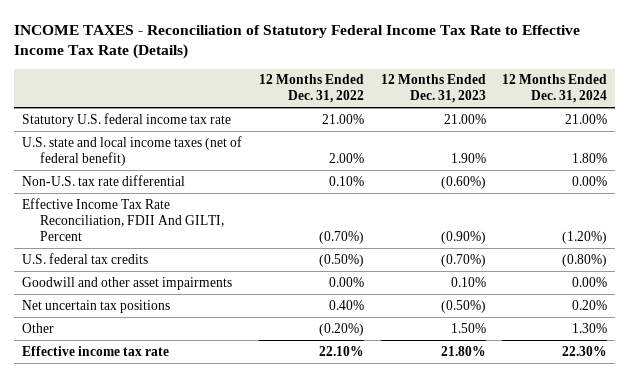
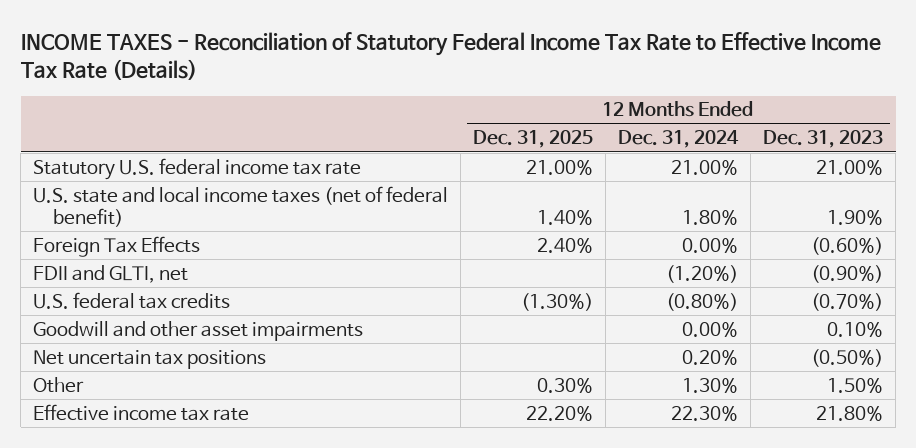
[258,74,364,104] 12 Months Ended Dec. 31, 2022 -> none
none -> [473,130,594,149] Dec. 31, 2025
[22,174,186,186] Non-U.S. tax rate differential -> [33,235,201,257] Foreign Tax Effects
[22,197,225,241] Effective Income Tax Rate Reconciliation, FDII And GILTI, Percent -> [33,264,189,283] FDII and GLTI, net

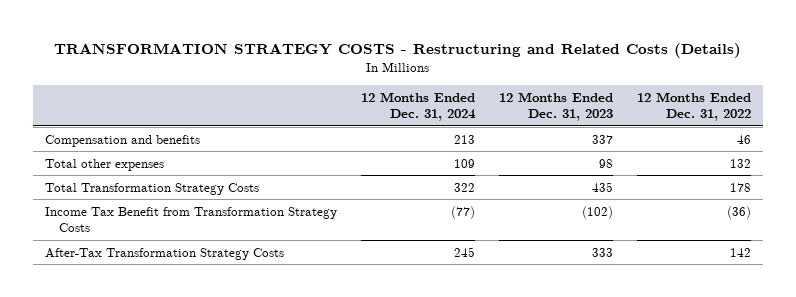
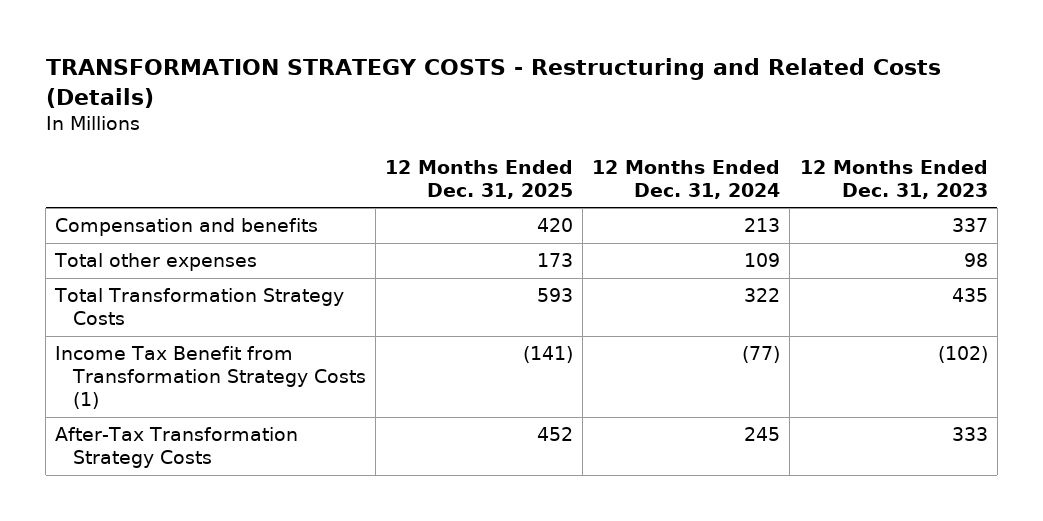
[636,91,751,121] 12 Months Ended Dec. 31, 2022 -> none
none -> [385,159,574,199] 12 Months Ended Dec. 31, 2025
[45,206,338,233] Income Tax Benefit from Transformation Strategy Costs -> [55,346,367,410] Income Tax Benefit from Transformation Strategy Costs (1)

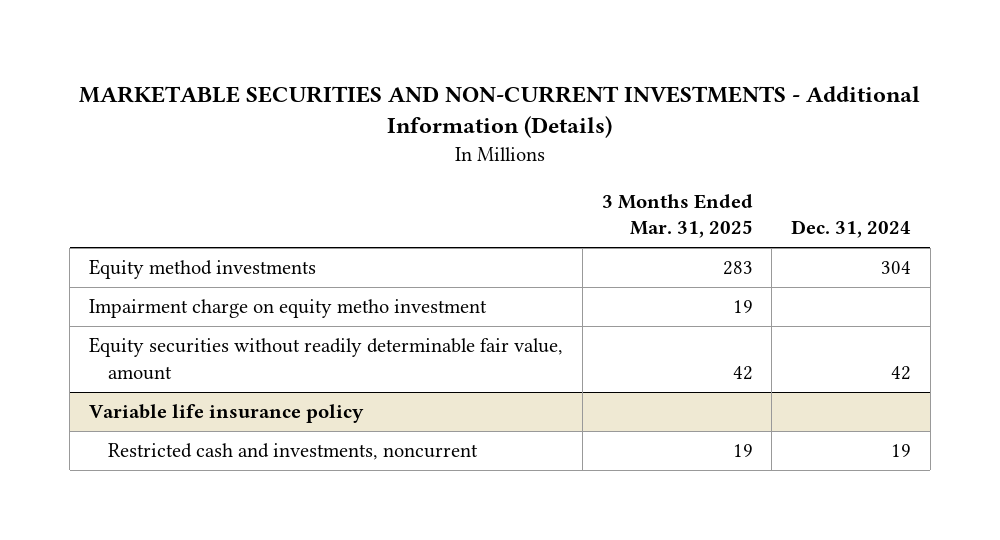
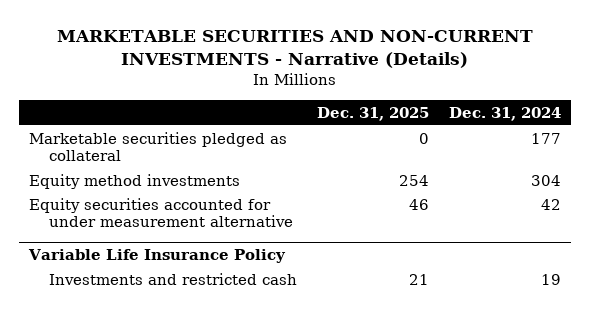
[79,85,921,139] MARKETABLE SECURITIES AND NON-CURRENT INVESTMENTS - Additional Information (Details) -> [56,29,533,69] MARKETABLE SECURITIES AND NON-CURRENT INVESTMENTS - Narrative (Details)
[601,194,753,239] 3 Months Ended Mar. 31, 2025 -> none
none -> [316,106,429,121] Dec. 31, 2025
none -> [28,131,287,162] Marketable securities pledged as collateral
[89,299,488,319] Impairment charge on equity metho investment -> none
[89,337,564,380] Equity securities without readily determinable fair value, amount -> [28,197,293,228] Equity securities accounted for under measurement alternative
[89,404,365,424] Variable life insurance policy -> [27,249,286,264] Variable Life Insurance Policy
[108,443,479,461] Restricted cash and investments, noncurrent -> [48,272,297,285] Investments and restricted cash

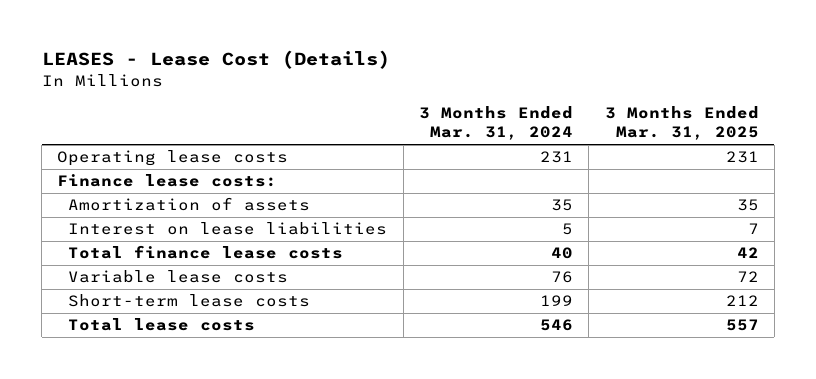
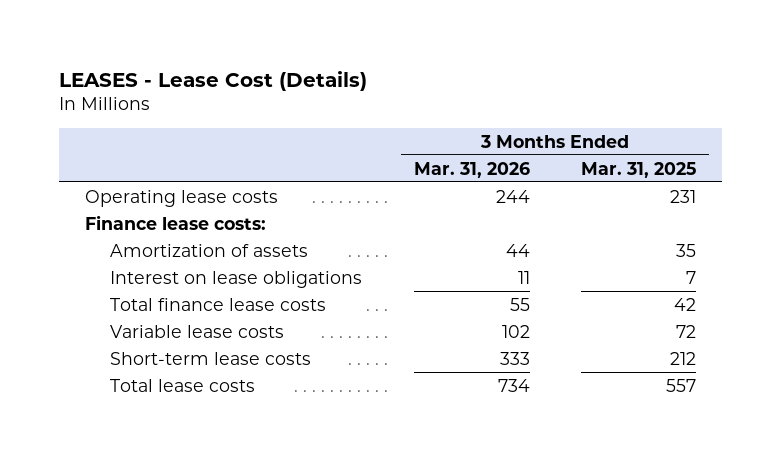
[419,106,574,141] 3 Months Ended Mar. 31, 2024 -> none
none -> [413,161,530,178] Mar. 31, 2026
[68,222,388,236] Interest on lease liabilities -> [110,270,363,288] Interest on lease obligations

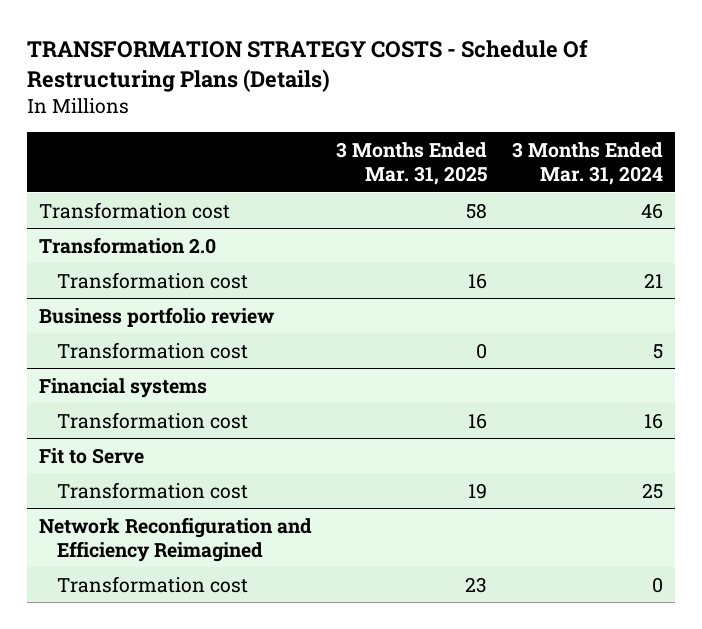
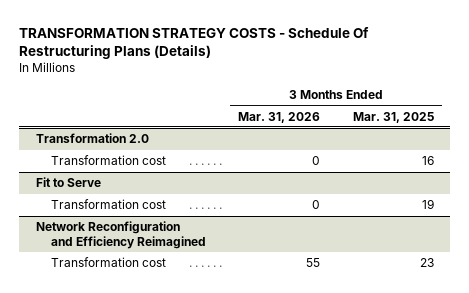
[511,141,663,185] 3 Months Ended Mar. 31, 2024 -> none
none -> [238,111,321,123] Mar. 31, 2026
[38,201,230,219] Transformation cost -> none
[38,306,275,327] Business portfolio review -> none
[56,341,248,359] Transformation cost -> none
[38,377,207,398] Financial systems -> none
[56,411,248,429] Transformation cost -> none

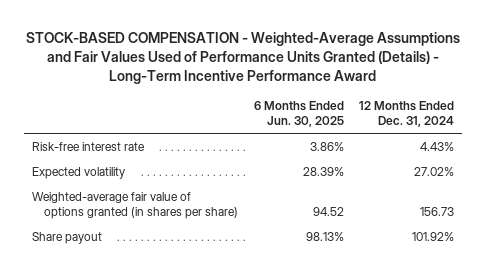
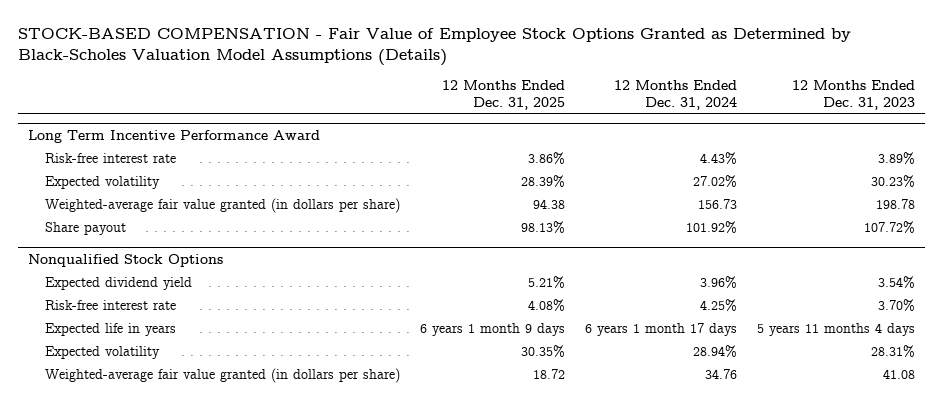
[25,32,460,84] STOCK-BASED COMPENSATION - Weighted-Average Assumptions and Fair Values Used of Performance Units Granted (Details) - Long-Term Incentive Performance Award -> [17,27,851,66] STOCK-BASED COMPENSATION - Fair Value of Employee Stock Options Granted as Determined by Black-Scholes Valuation Model Assumptions (Details)
[253,100,344,128] 6 Months Ended Jun. 30, 2025 -> none
none -> [442,79,566,111] 12 Months Ended Dec. 31, 2025
none -> [792,79,916,111] 12 Months Ended Dec. 31, 2023
none -> [27,129,320,143] Long Term Incentive Performance Award
[31,191,239,220] Weighted-average fair value of options granted (in shares per share) -> [44,198,400,214] Weighted-average fair value granted (in dollars per share)
none -> [27,253,223,267] Nonqualified Stock Options
none -> [44,277,192,291] Expected dividend yield
none -> [44,300,176,311] Risk-free interest rate
none -> [44,323,176,337] Expected life in years
none -> [44,346,160,360] Expected volatility
none -> [44,368,400,384] Weighted-average fair value granted (in dollars per share)

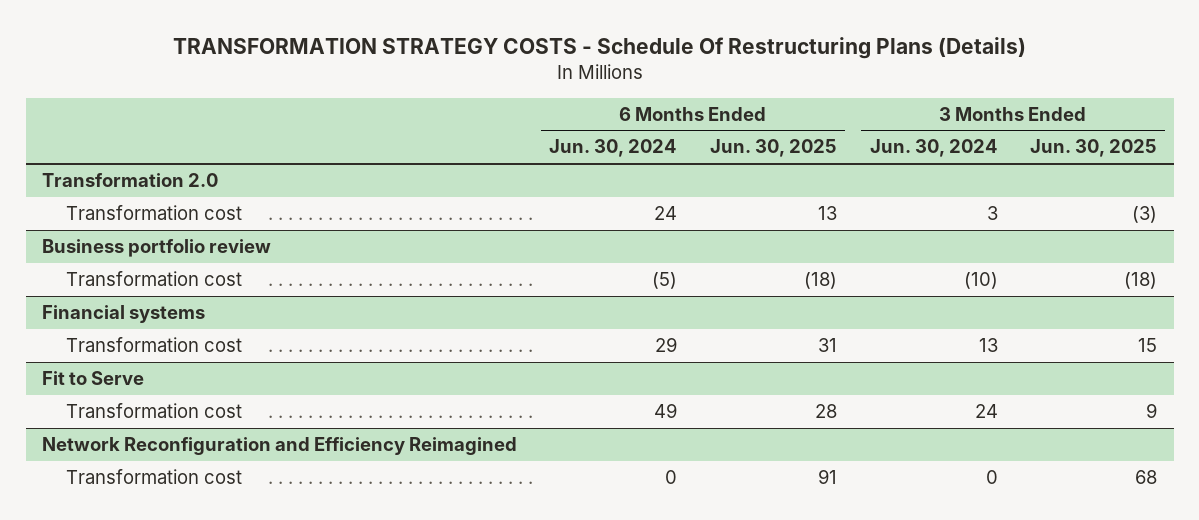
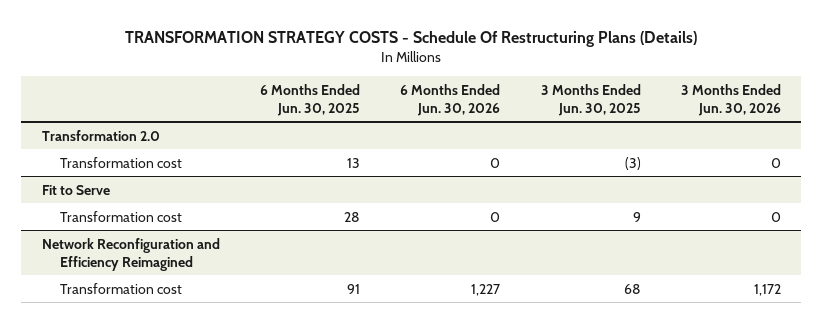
[549,139,678,158] Jun. 30, 2024 -> none
[869,139,998,158] Jun. 30, 2024 -> none
none -> [400,83,501,116] 6 Months Ended Jun. 30, 2026
none -> [681,83,782,116] 3 Months Ended Jun. 30, 2026
[41,239,271,258] Business portfolio review -> none
[65,271,242,287] Transformation cost -> none
[41,305,205,324] Financial systems -> none
[65,337,242,353] Transformation cost -> none

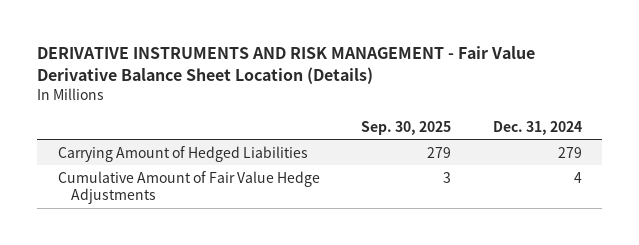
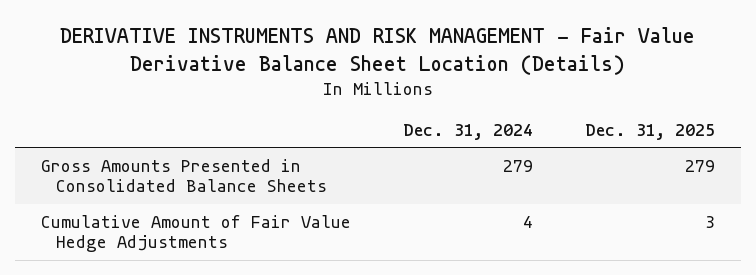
[361,120,452,135] Sep. 30, 2025 -> none
none -> [584,124,715,141] Dec. 31, 2025
[57,145,308,162] Carrying Amount of Hedged Liabilities -> [40,158,328,193] Gross Amounts Presented in Consolidated Balance Sheets

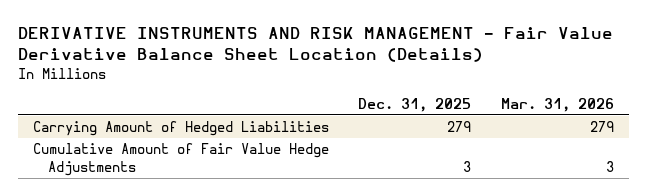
[402,124,533,141] Dec. 31, 2024 -> none
none -> [500,97,614,112] Mar. 31, 2026
[40,158,328,193] Gross Amounts Presented in Consolidated Balance Sheets -> [32,121,329,137] Carrying Amount of Hedged Liabilities

